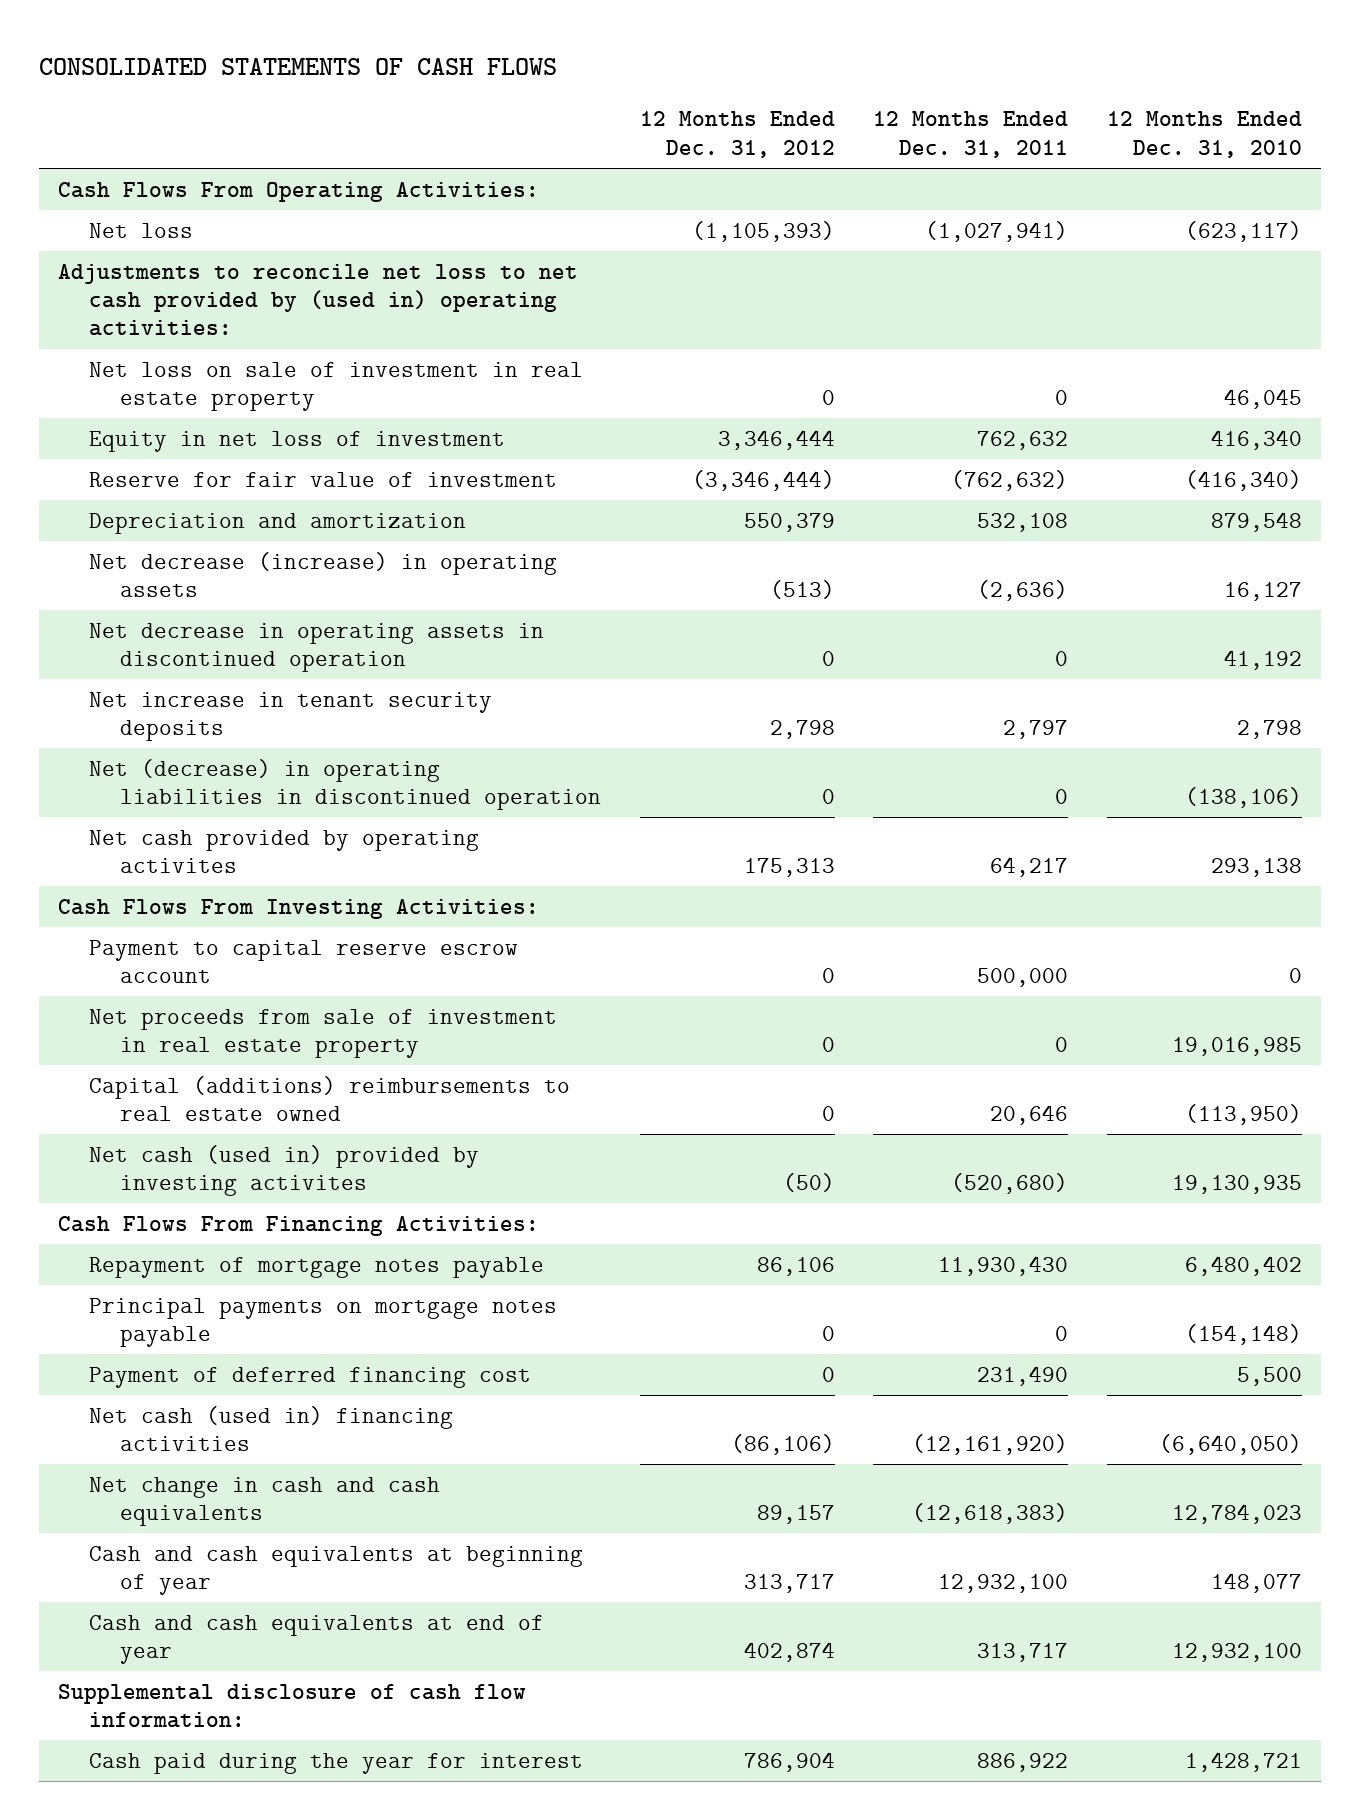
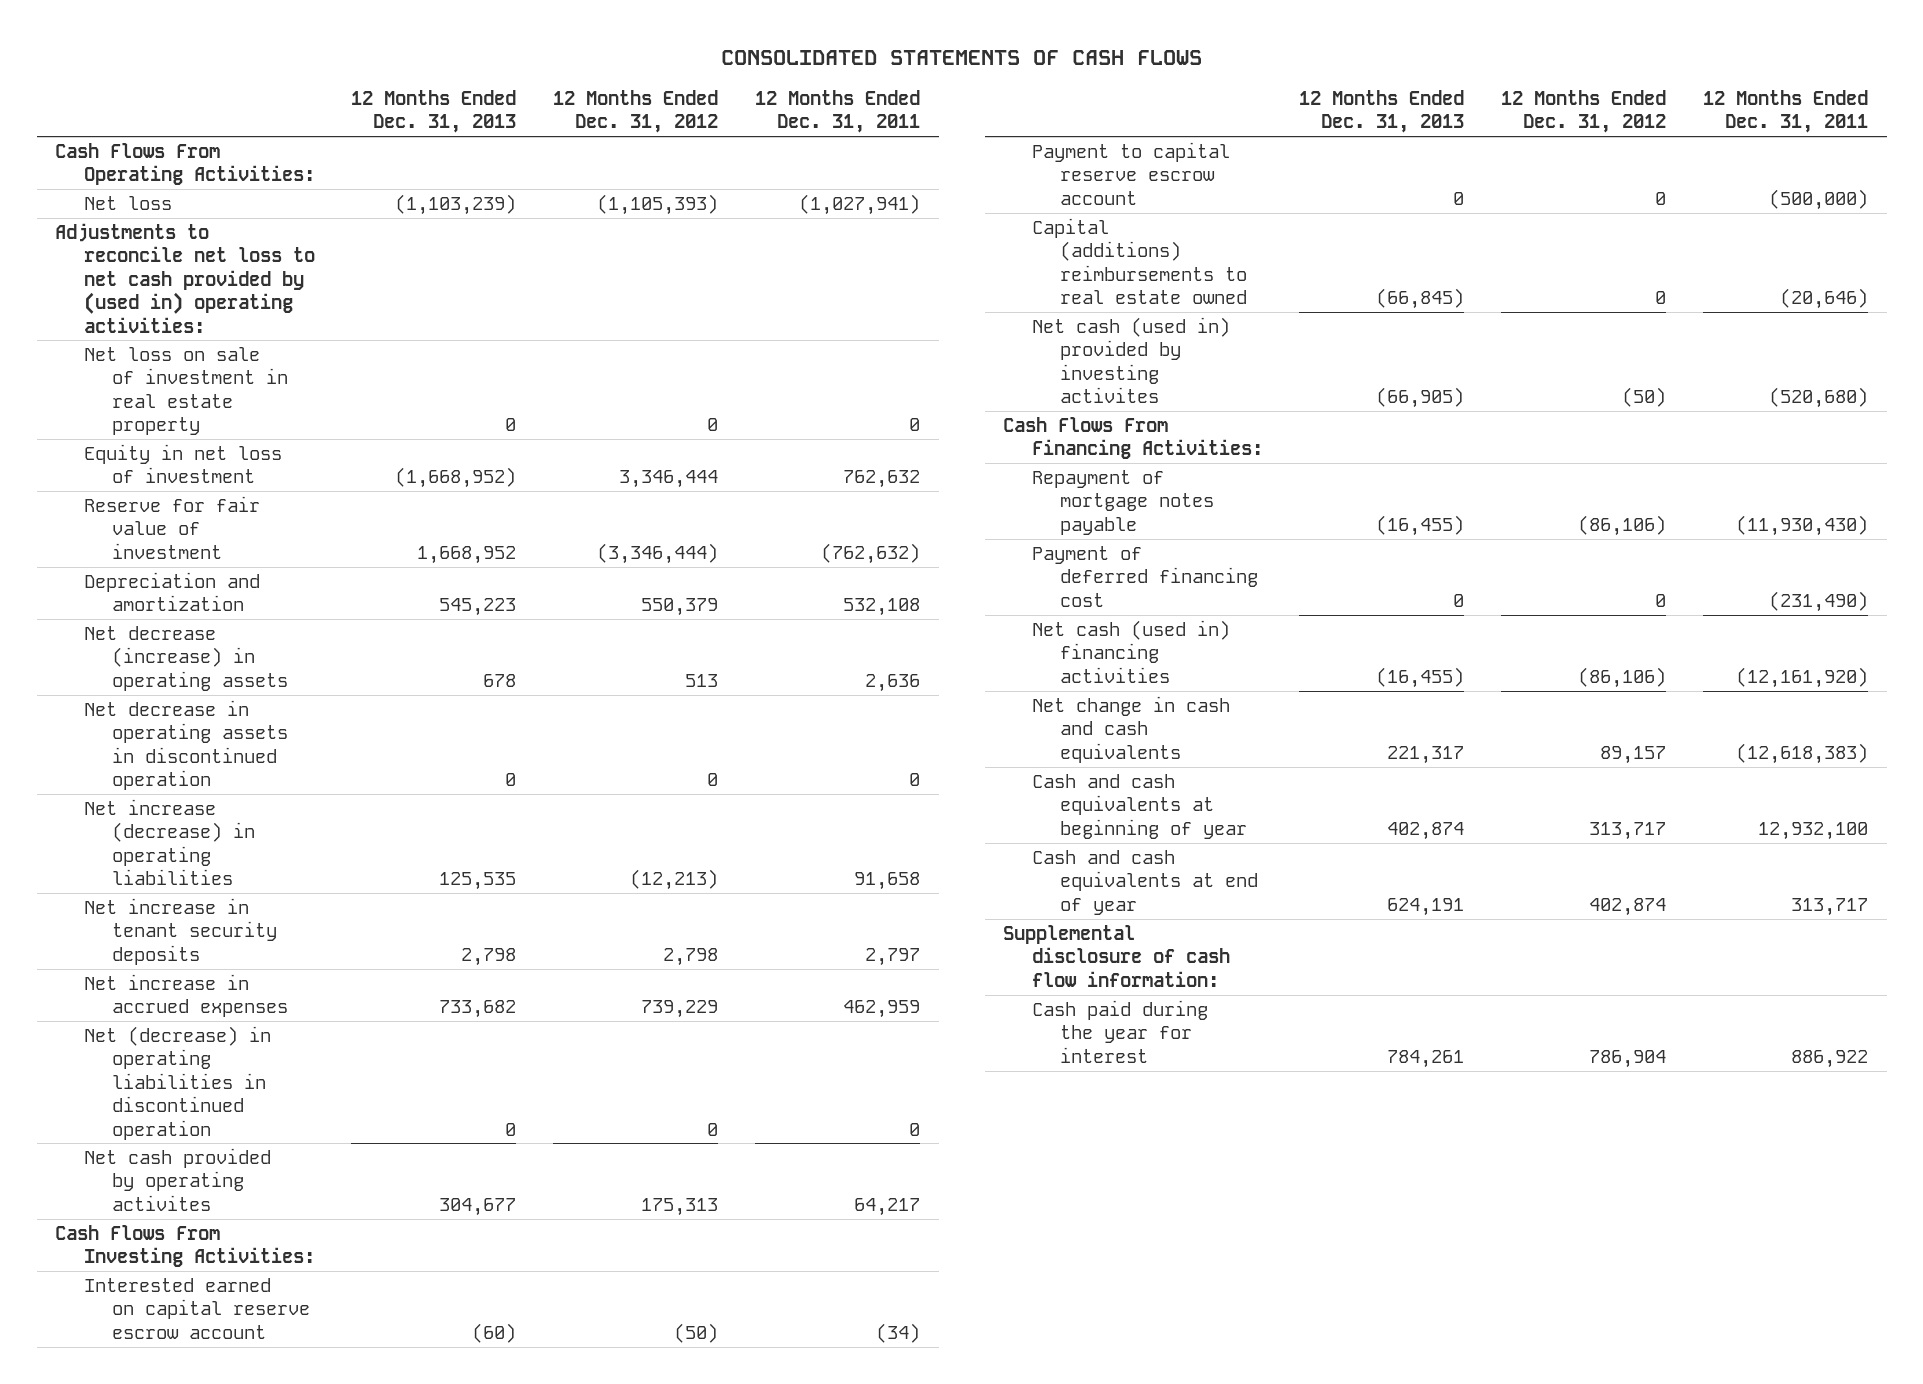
[1106,111,1302,158] 12 Months Ended Dec. 31, 2010 -> none
none -> [351,89,517,134] 12 Months Ended Dec. 31, 2013
[769,580,835,600] (513) -> [685,673,719,687] 513
[977,580,1069,602] (2,636) -> [865,673,921,692] 2,636
none -> [83,798,255,886] Net increase (decrease) in operating liabilities
none -> [83,973,288,1018] Net increase in accrued expenses
[89,1008,558,1059] Net proceeds from sale of investment in real estate property -> none
none -> [83,1277,310,1339] Interested earned on capital reserve escrow account
[977,968,1069,988] 500,000 -> [1769,188,1869,210] (500,000)
[990,1105,1069,1126] 20,646 -> [1780,288,1869,310] (20,646)
[89,1297,558,1348] Principal payments on mortgage notes payable -> none
[756,1256,835,1276] 86,106 -> [1578,514,1667,536] (86,106)
[938,1255,1069,1276] 11,930,430 -> [1736,514,1869,536] (11,930,430)
[977,1365,1069,1386] 231,490 -> [1769,590,1869,612] (231,490)

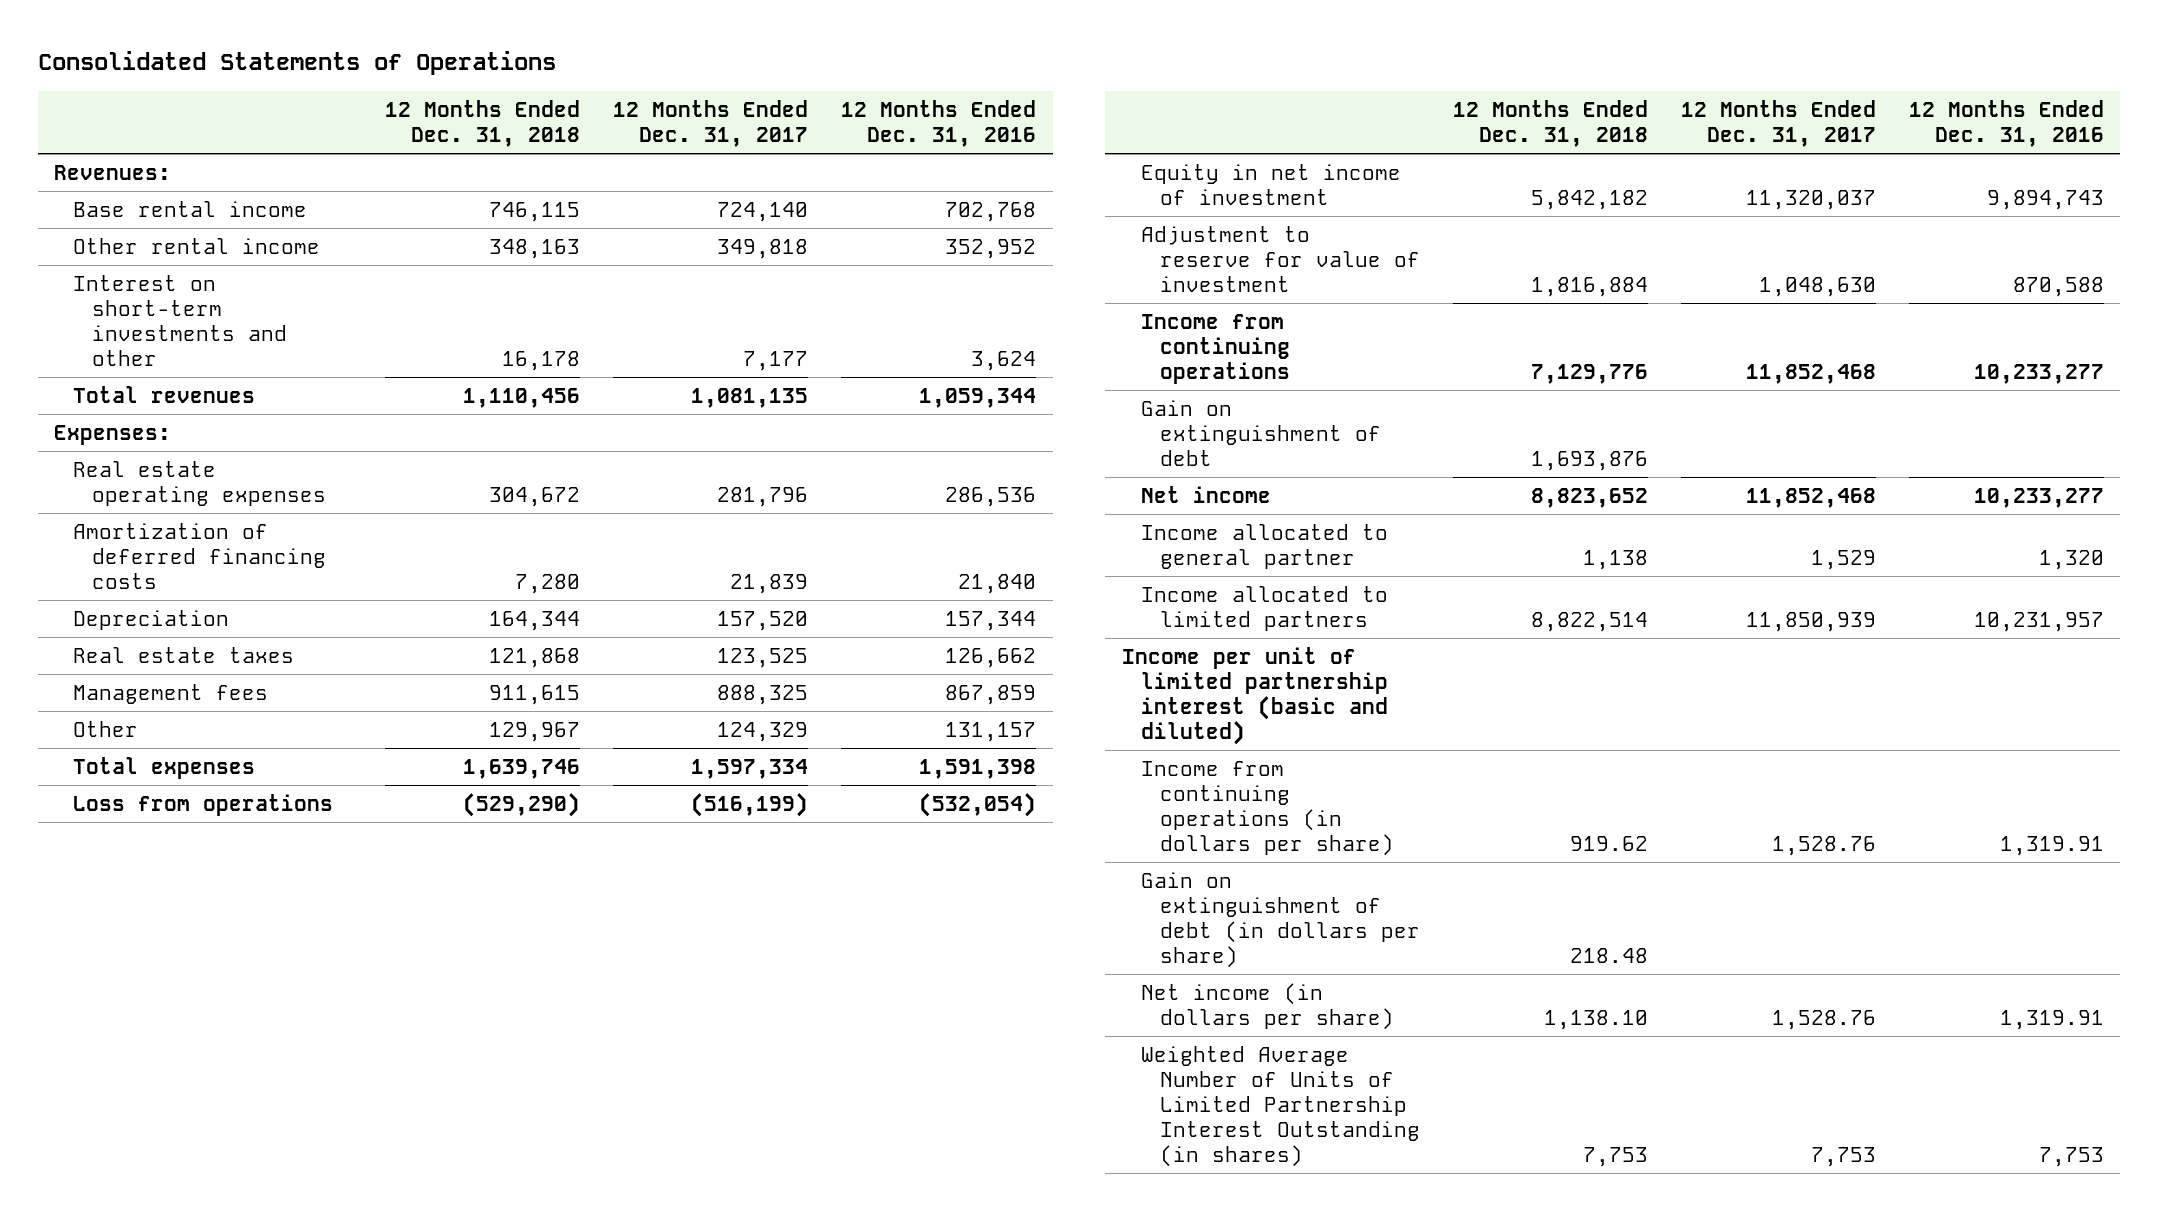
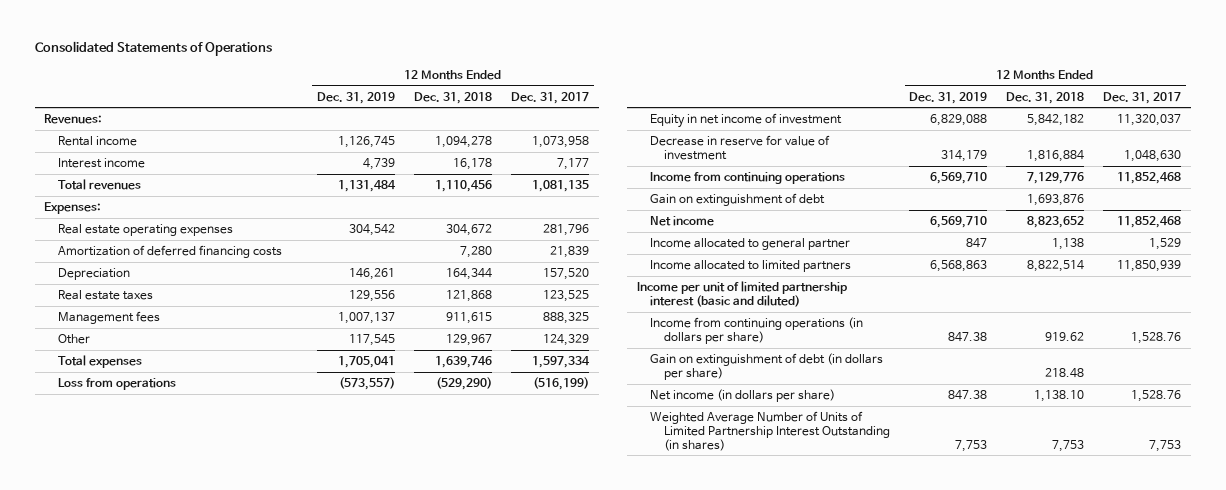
[841,99,1037,147] 12 Months Ended Dec. 31, 2016 -> none
none -> [316,91,395,104] Dec. 31, 2019
[73,237,321,254] Other rental income -> none
[73,200,308,217] Base rental income -> [57,135,137,146] Rental income
[489,201,581,222] 746,115 -> [434,135,492,148] 1,094,278
[717,201,809,222] 724,140 -> [531,135,589,148] 1,073,958
[73,274,288,366] Interest on short-term investments and other -> [57,157,145,168] Interest income
[1140,225,1420,292] Adjustment to reserve for value of investment -> [650,134,831,160] Decrease in reserve for value of investment

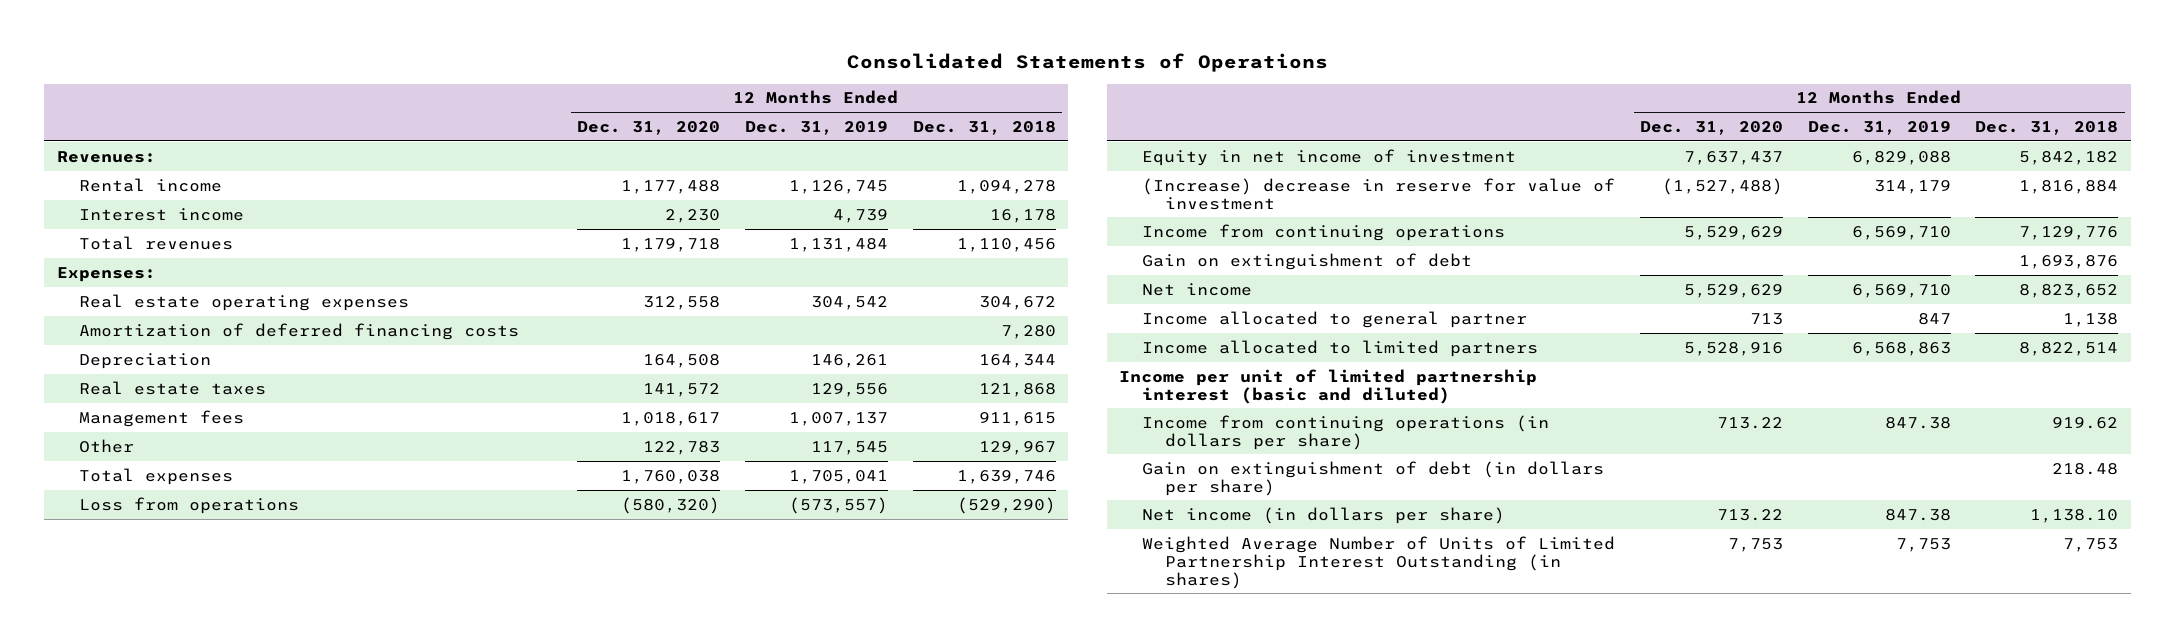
[510,91,589,104] Dec. 31, 2017 -> none
none -> [577,120,721,135] Dec. 31, 2020
[650,134,831,160] Decrease in reserve for value of investment -> [1141,177,1615,210] (Increase) decrease in reserve for value of investment

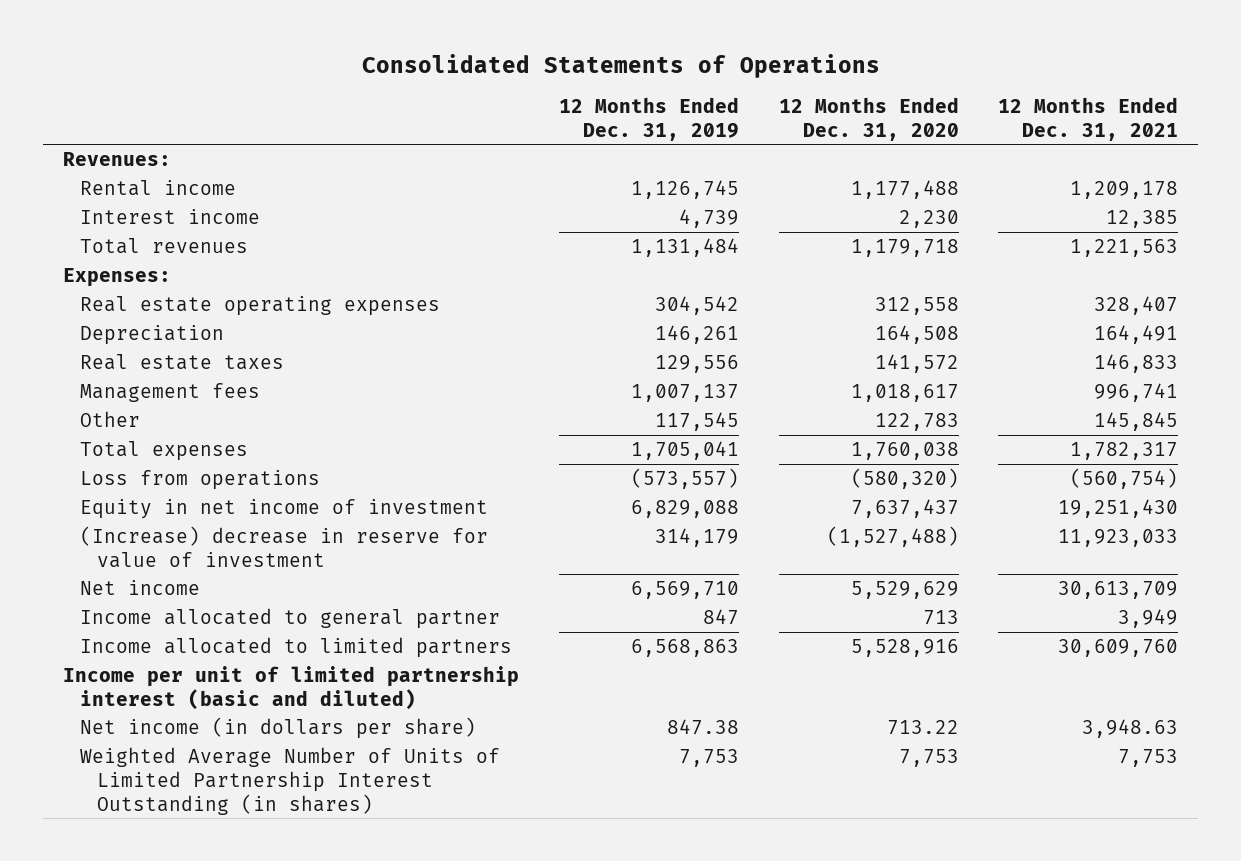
[912,120,1056,135] Dec. 31, 2018 -> none
none -> [998,96,1179,141] 12 Months Ended Dec. 31, 2021
[79,322,520,340] Amortization of deferred financing costs -> none
[1141,223,1505,241] Income from continuing operations -> none
[1141,252,1472,270] Gain on extinguishment of debt -> none
[1141,414,1549,450] Income from continuing operations (in dollars per share) -> none
[1141,460,1604,496] Gain on extinguishment of debt (in dollars per share) -> none

